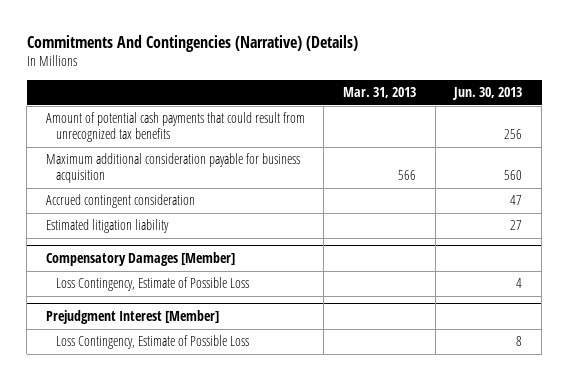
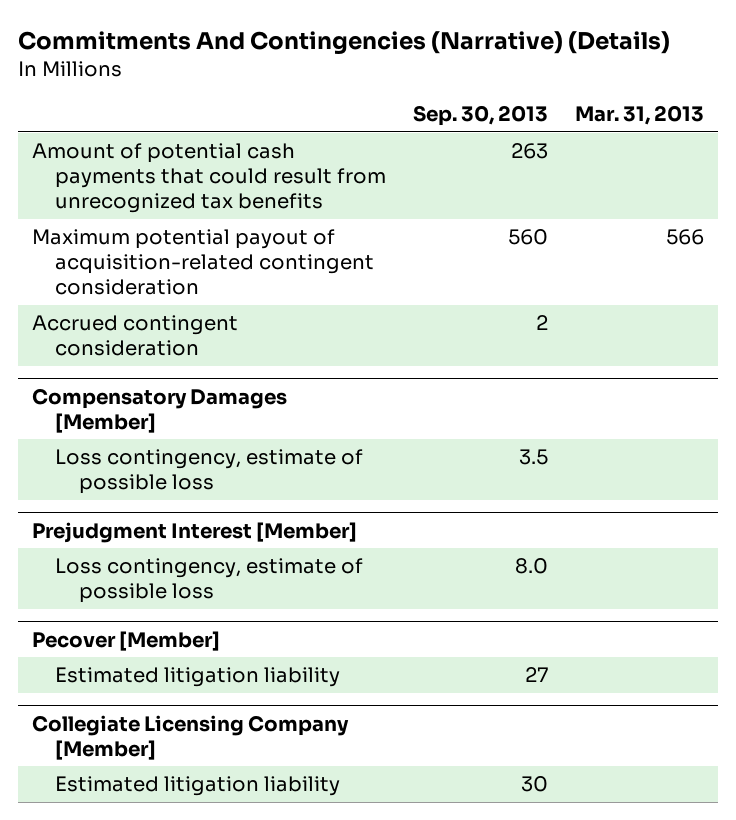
[452,87,523,101] Jun. 30, 2013 -> none
none -> [413,104,549,126] Sep. 30, 2013
[45,153,300,184] Maximum additional consideration payable for business acquisition -> [31,229,375,296] Maximum potential payout of acquisition-related contingent consideration
[45,219,169,234] Estimated litigation liability -> none
[55,277,249,292] Loss Contingency, Estimate of Possible Loss -> [55,449,364,495] Loss contingency, estimate of possible loss
[55,335,249,350] Loss Contingency, Estimate of Possible Loss -> [55,558,364,604] Loss contingency, estimate of possible loss
none -> [31,630,220,651] Pecover [Member]
none -> [55,667,341,688] Estimated litigation liability
none -> [31,714,349,760] Collegiate Licensing Company [Member]
none -> [55,776,341,797] Estimated litigation liability

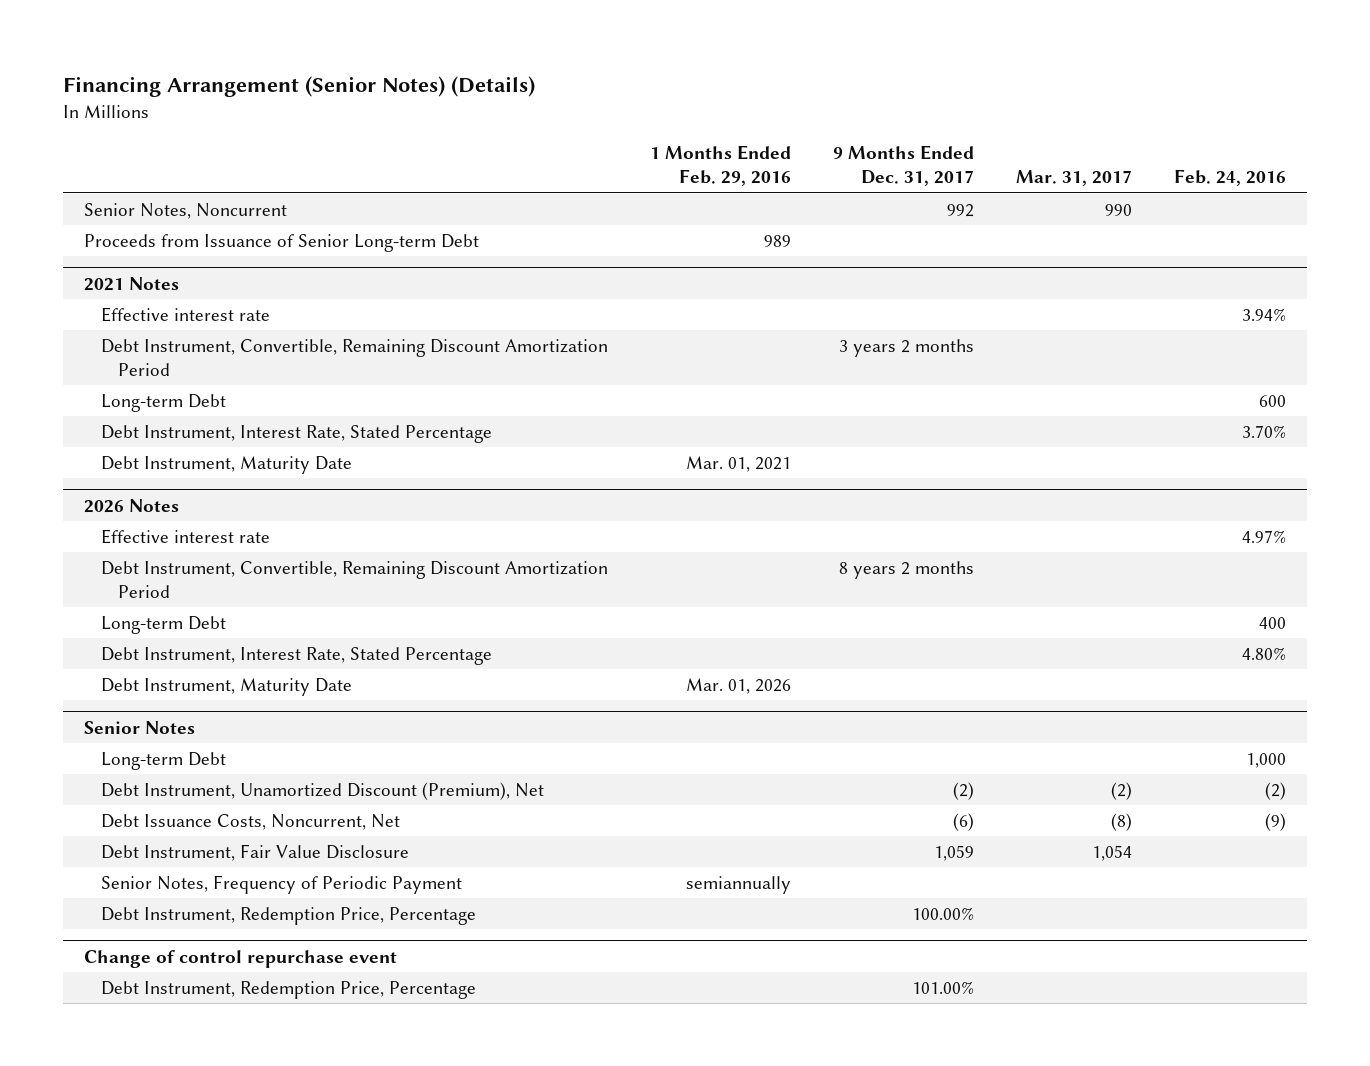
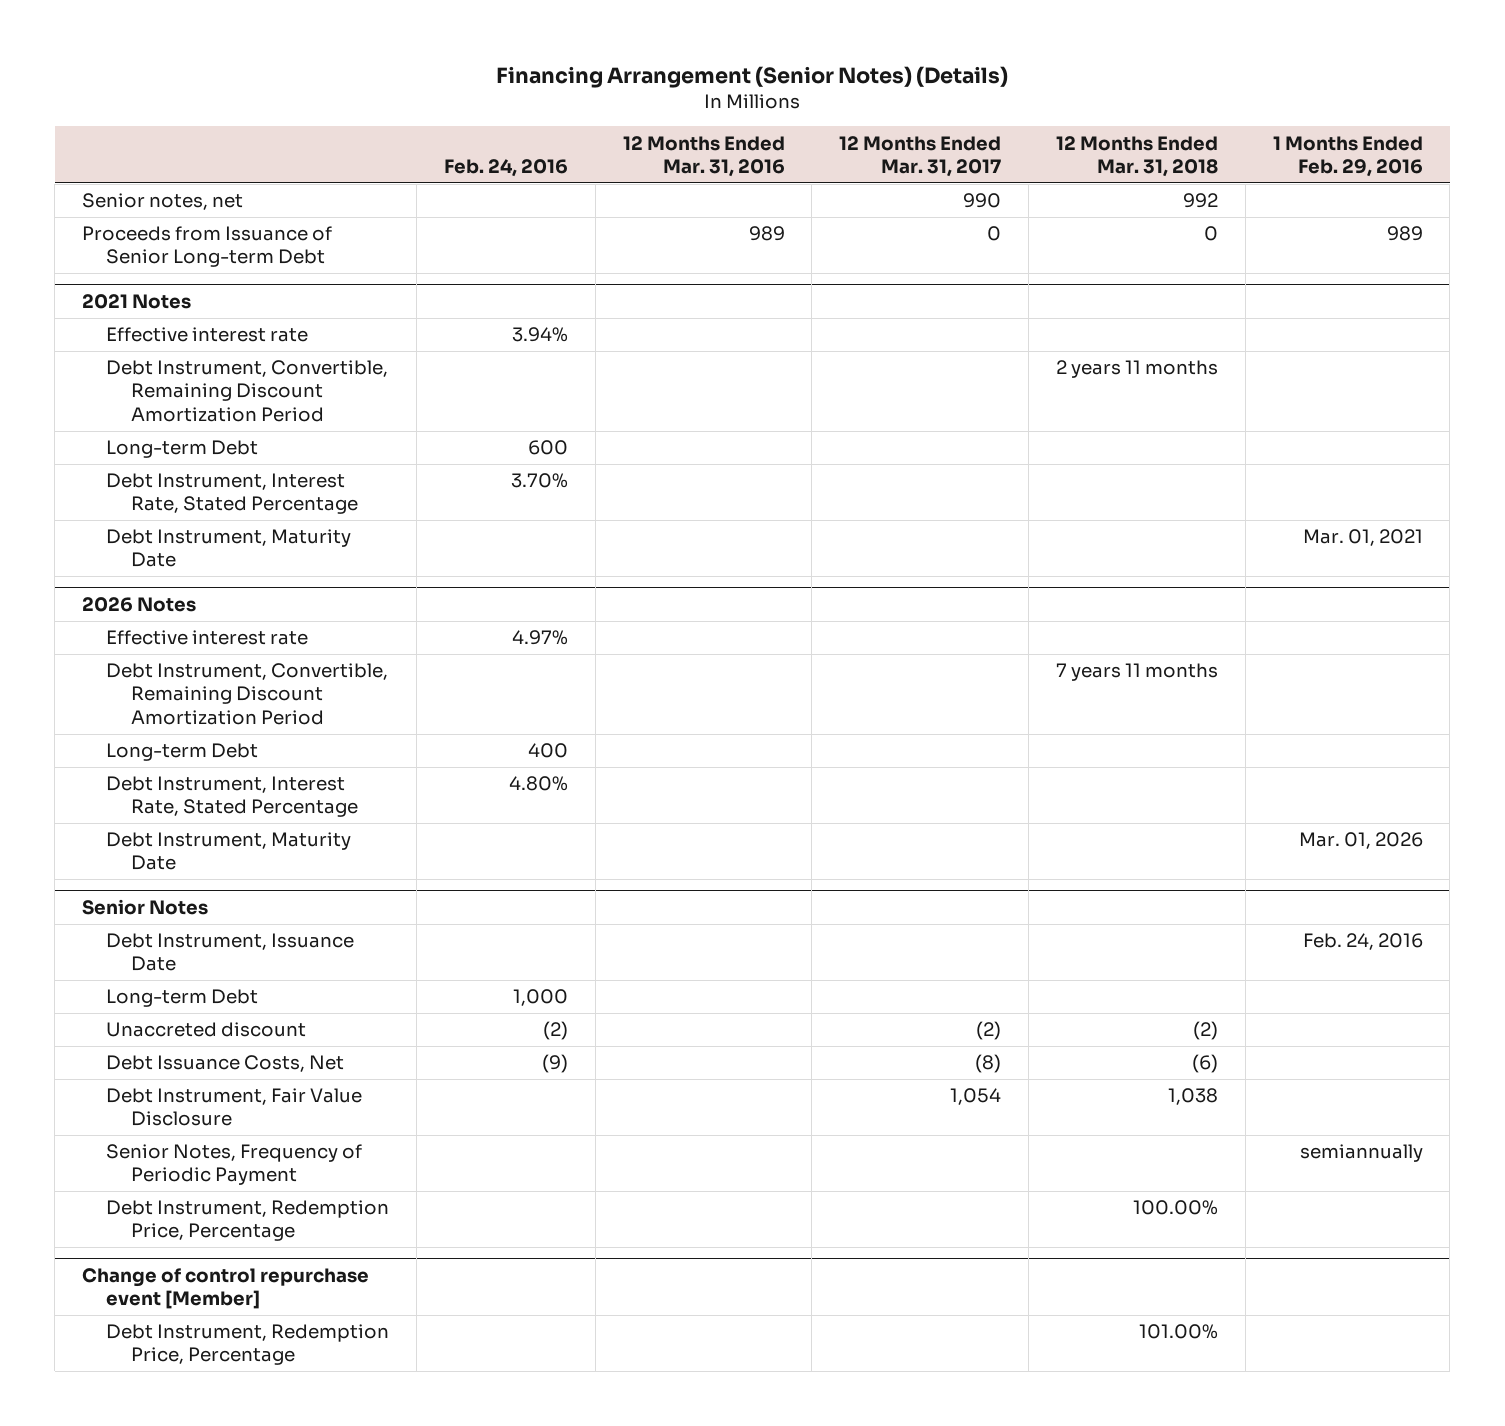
[832,145,974,187] 9 Months Ended Dec. 31, 2017 -> none
[1016,170,1133,187] Mar. 31, 2017 -> none
none -> [622,135,785,177] 12 Months Ended Mar. 31, 2016
none -> [839,135,1002,177] 12 Months Ended Mar. 31, 2017
none -> [1055,135,1218,177] 12 Months Ended Mar. 31, 2018
[83,202,287,219] Senior Notes, Noncurrent -> [82,193,244,211] Senior notes, net
none -> [106,933,355,972] Debt Instrument, Issuance Date
[100,781,544,800] Debt Instrument, Unamortized Discount (Premium), Net -> [106,1022,307,1038] Unaccreted discount
[100,813,400,830] Debt Issuance Costs, Noncurrent, Net -> [106,1055,345,1073] Debt Issuance Costs, Net
[83,949,397,968] Change of control repurchase event -> [82,1267,370,1310] Change of control repurchase event [Member]

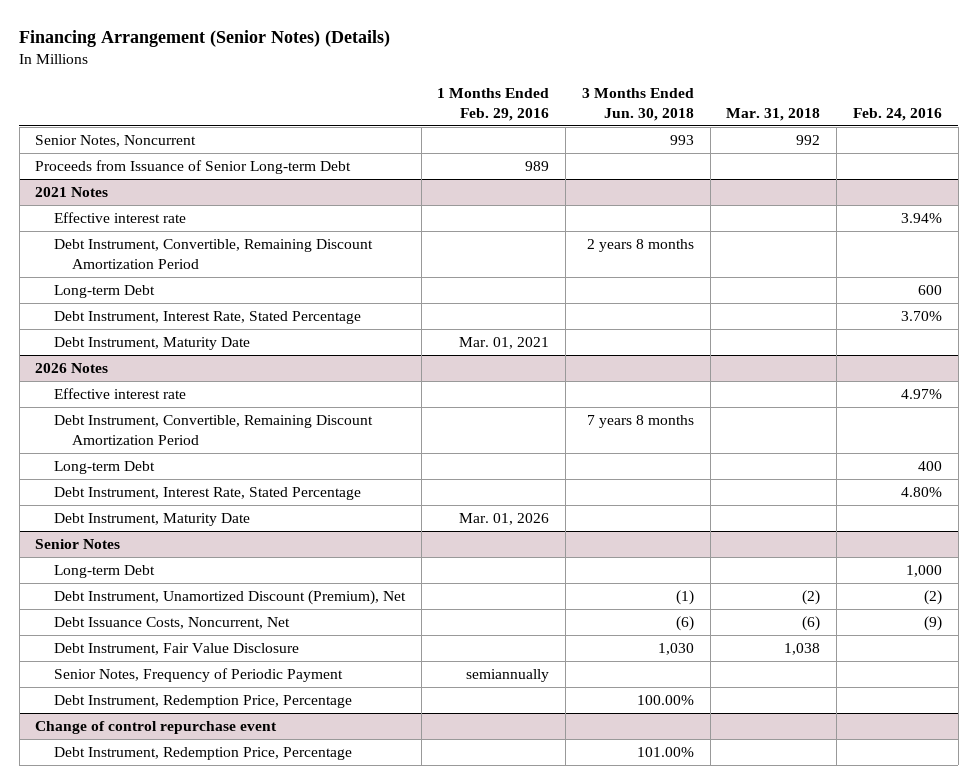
[622,135,785,177] 12 Months Ended Mar. 31, 2016 -> none
[839,135,1002,177] 12 Months Ended Mar. 31, 2017 -> none
[1055,135,1218,177] 12 Months Ended Mar. 31, 2018 -> none
none -> [581,88,694,121] 3 Months Ended Jun. 30, 2018
none -> [726,107,821,121] Mar. 31, 2018
[82,193,244,211] Senior notes, net -> [35,135,197,148] Senior Notes, Noncurrent
[106,933,355,972] Debt Instrument, Issuance Date -> none
[106,1022,307,1038] Unaccreted discount -> [53,590,406,606] Debt Instrument, Unamortized Discount (Premium), Net
[106,1055,345,1073] Debt Issuance Costs, Net -> [53,617,290,630] Debt Issuance Costs, Noncurrent, Net
[82,1267,370,1310] Change of control repurchase event [Member] -> [35,721,278,735] Change of control repurchase event

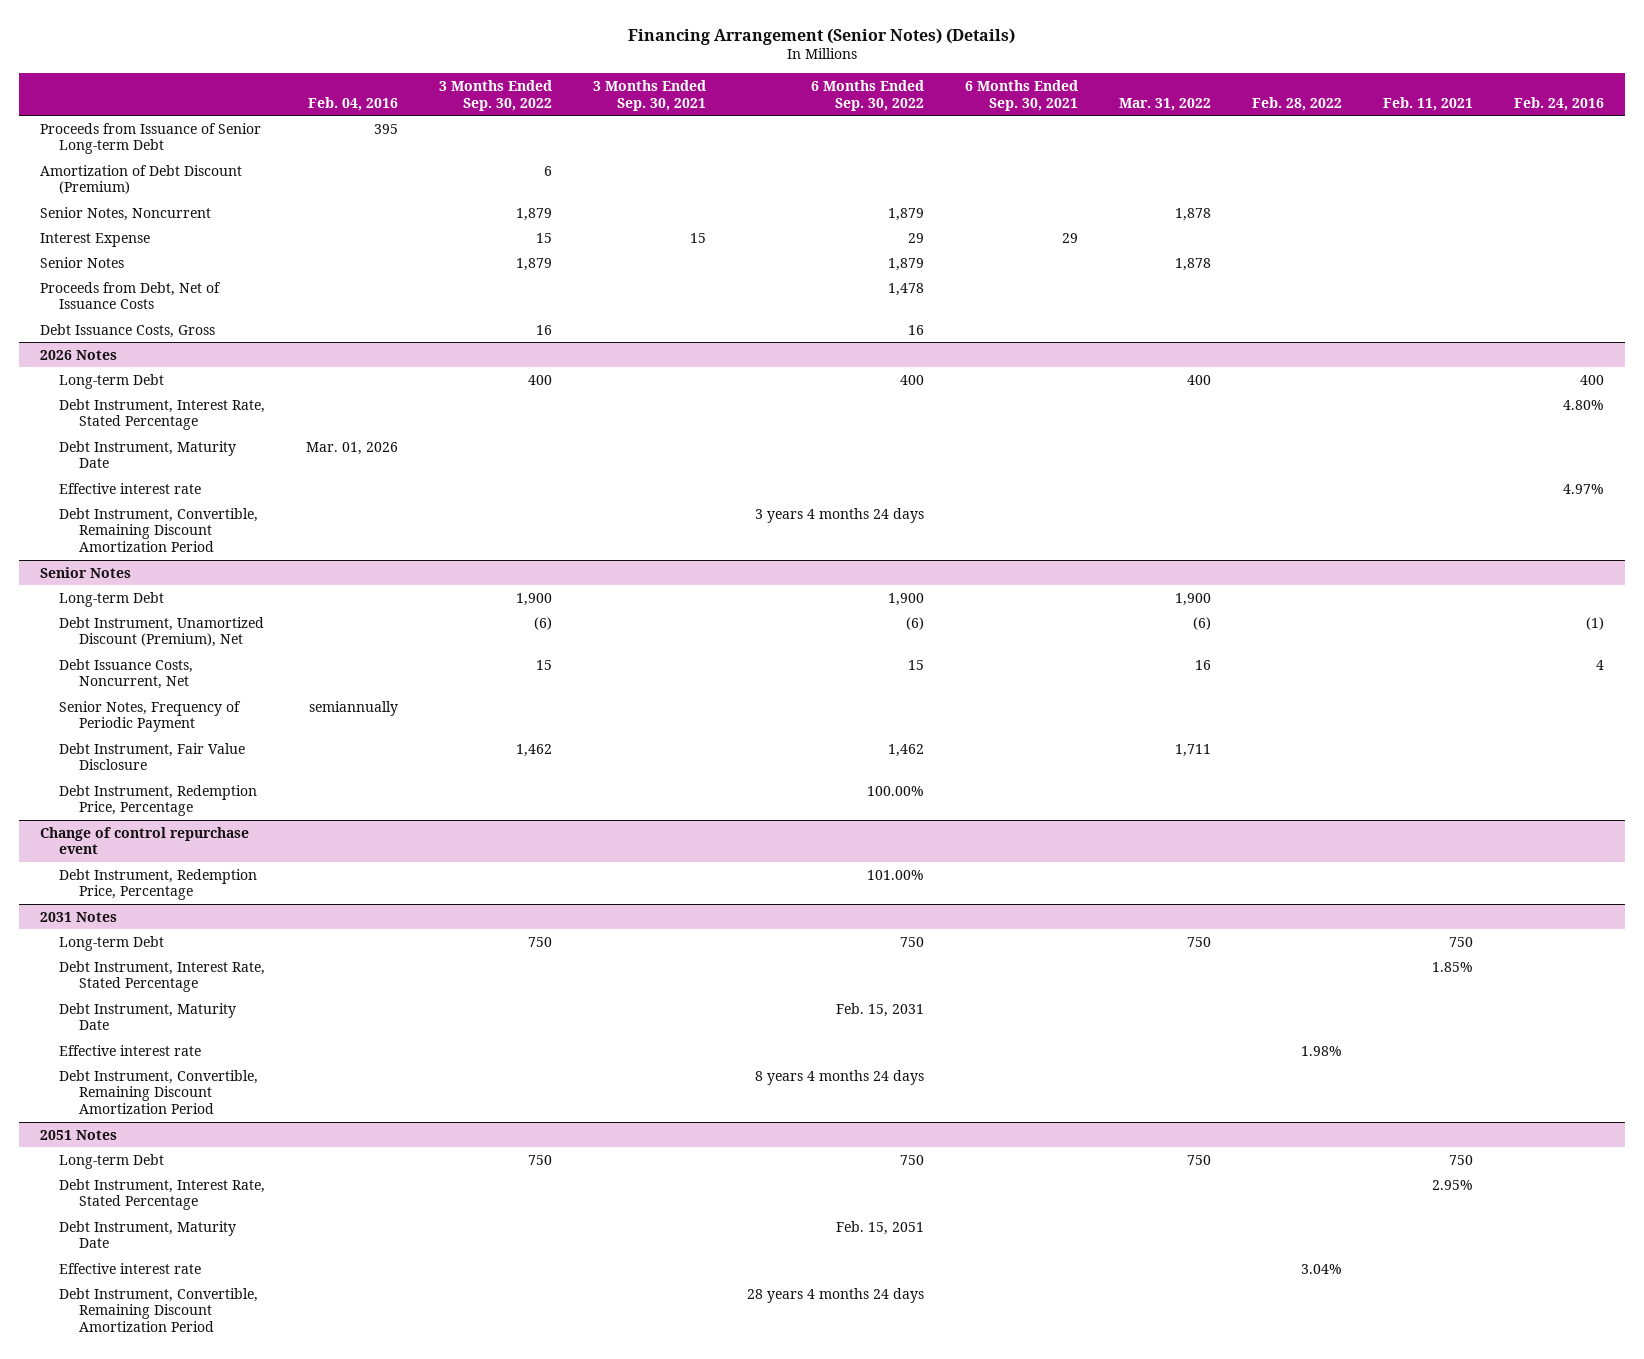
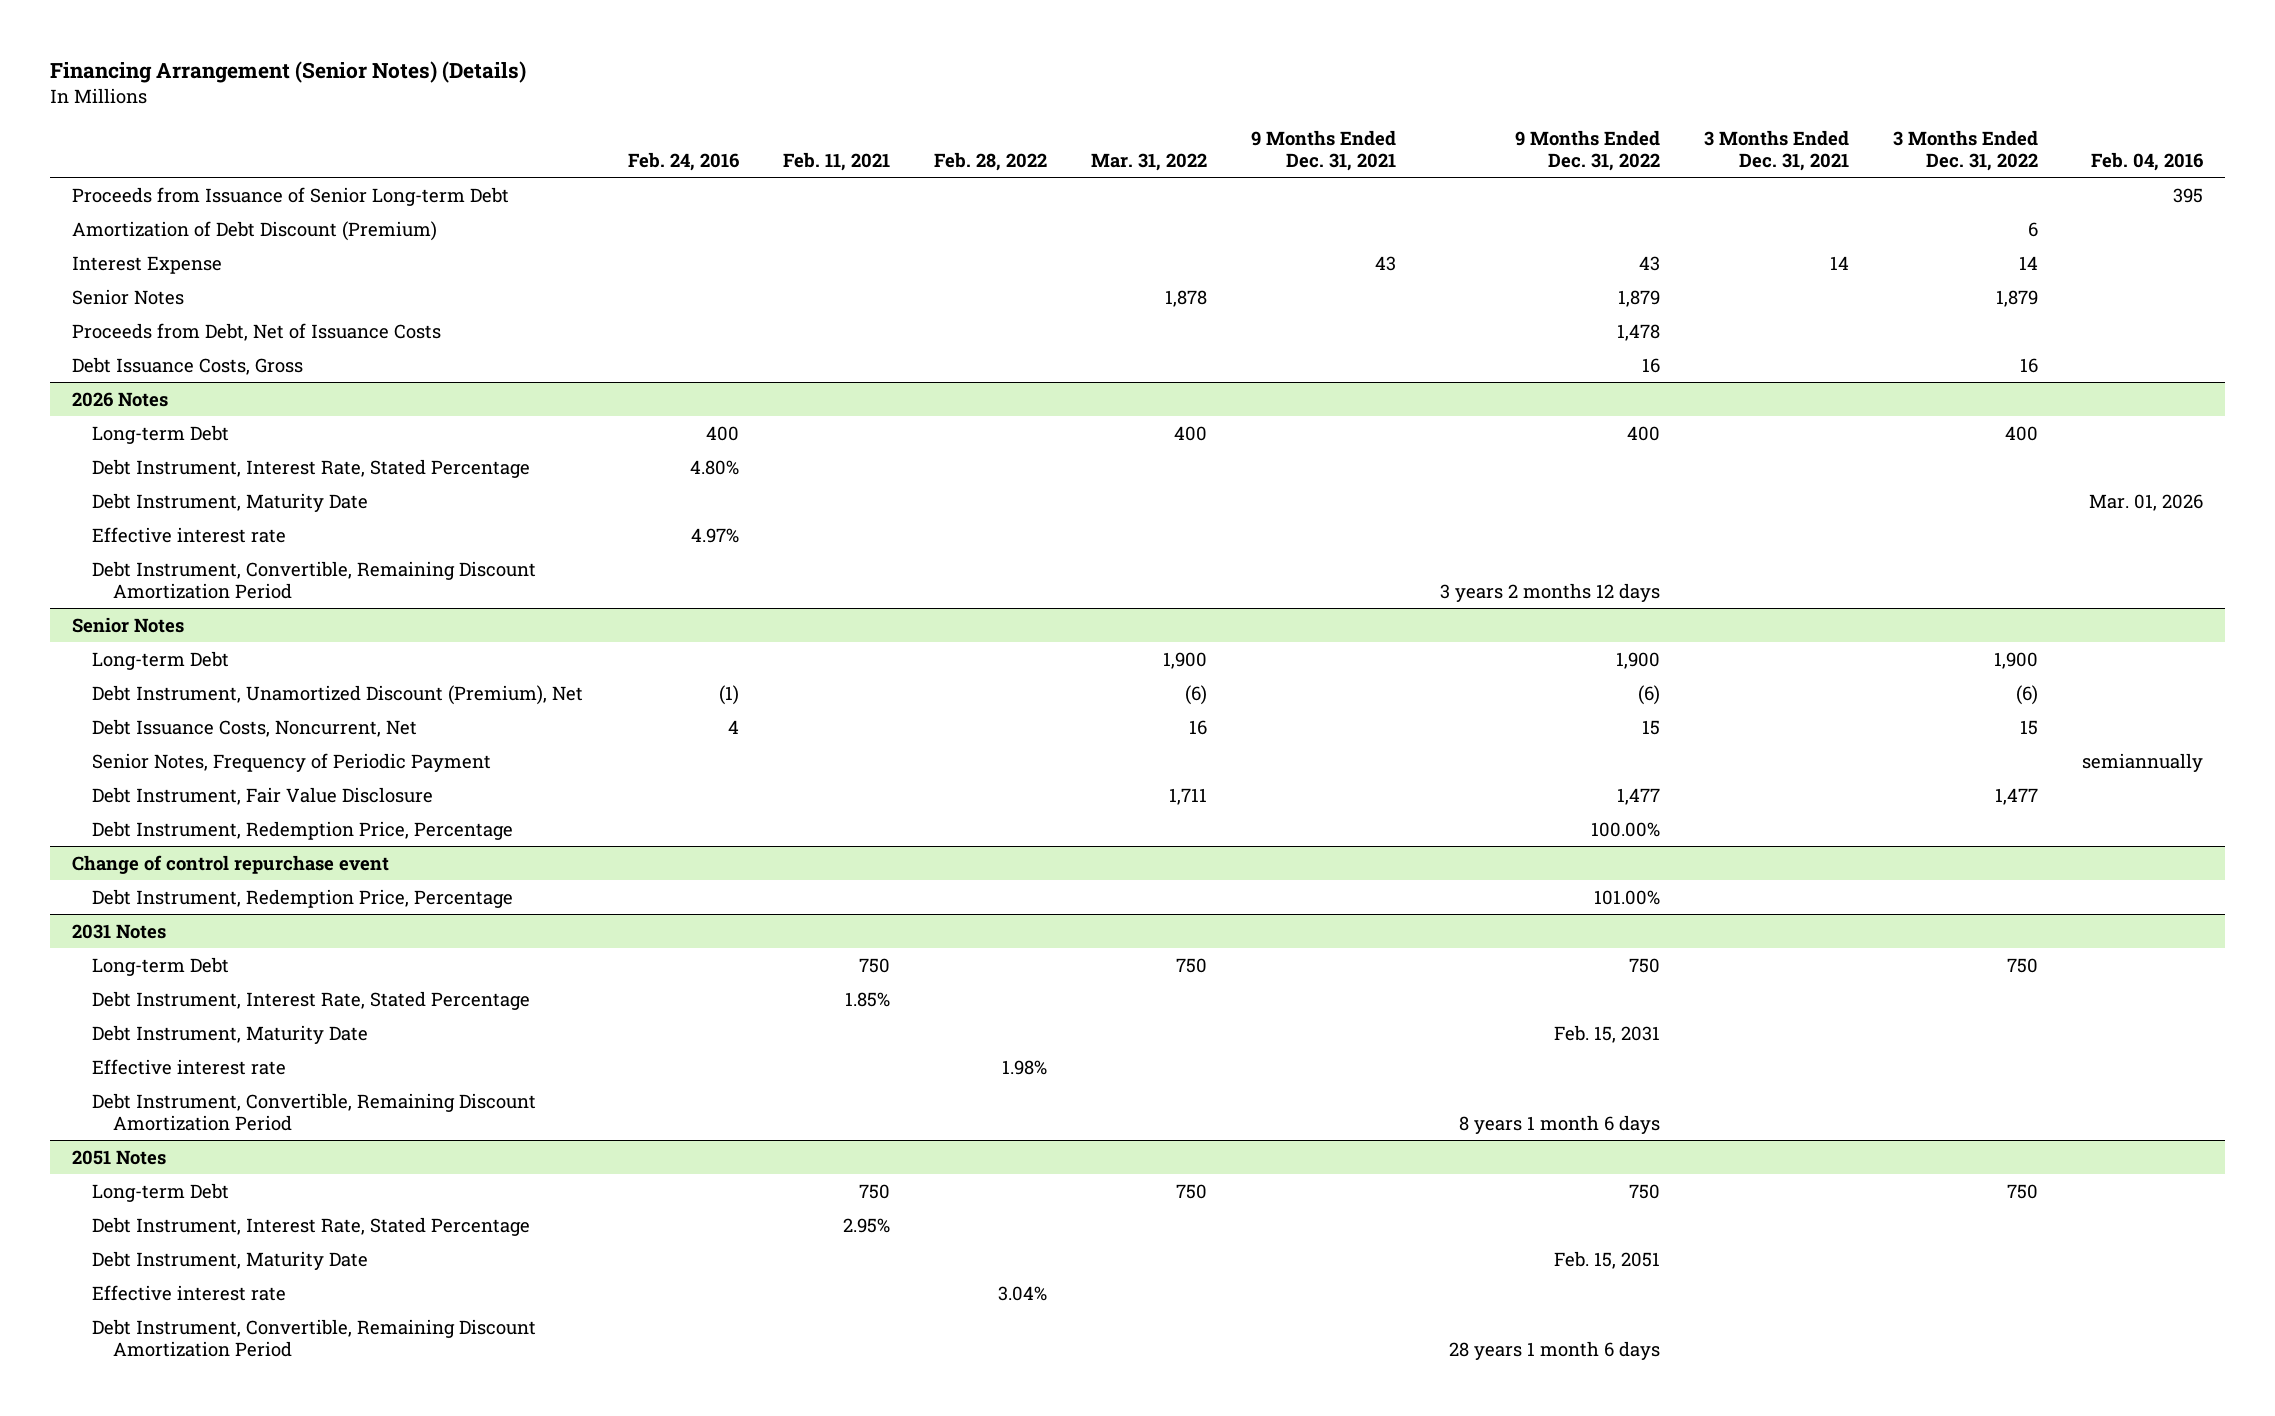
[439,79,553,111] 3 Months Ended Sep. 30, 2022 -> none
[593,79,707,111] 3 Months Ended Sep. 30, 2021 -> none
[811,79,925,111] 6 Months Ended Sep. 30, 2022 -> none
[965,79,1079,111] 6 Months Ended Sep. 30, 2021 -> none
none -> [1250,130,1396,172] 9 Months Ended Dec. 31, 2021
none -> [1515,130,1661,172] 9 Months Ended Dec. 31, 2022
none -> [1704,130,1850,172] 3 Months Ended Dec. 31, 2021
none -> [1893,130,2039,172] 3 Months Ended Dec. 31, 2022
[39,206,211,221] Senior Notes, Noncurrent -> none

